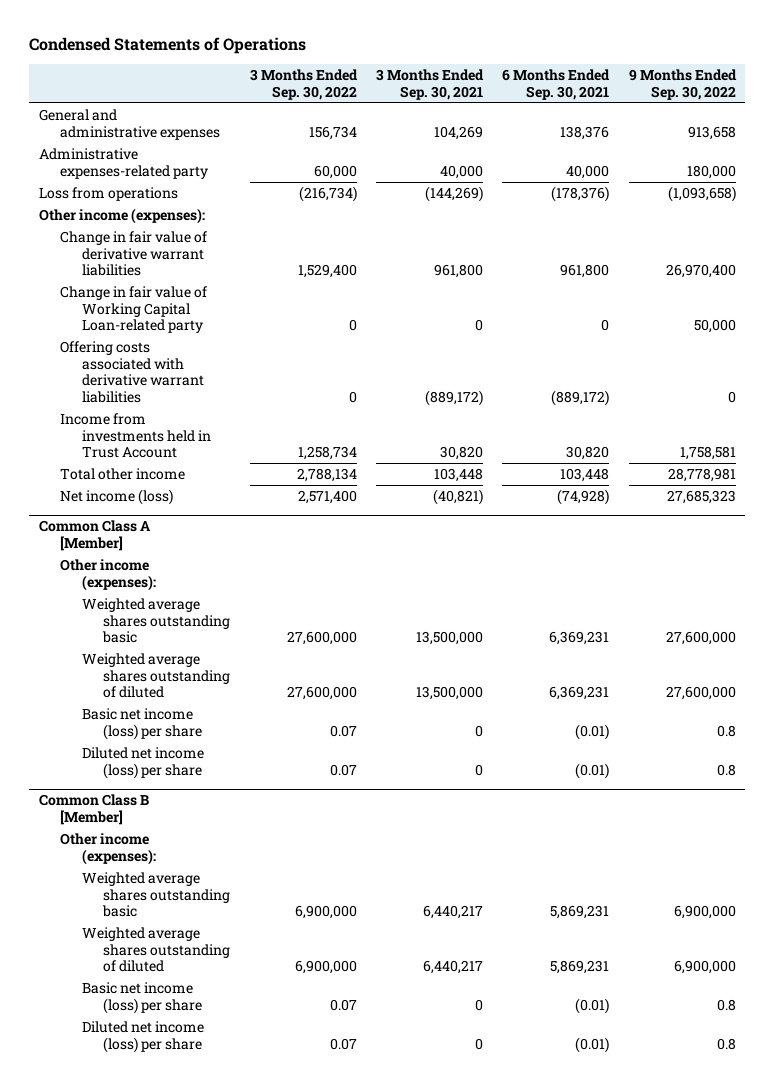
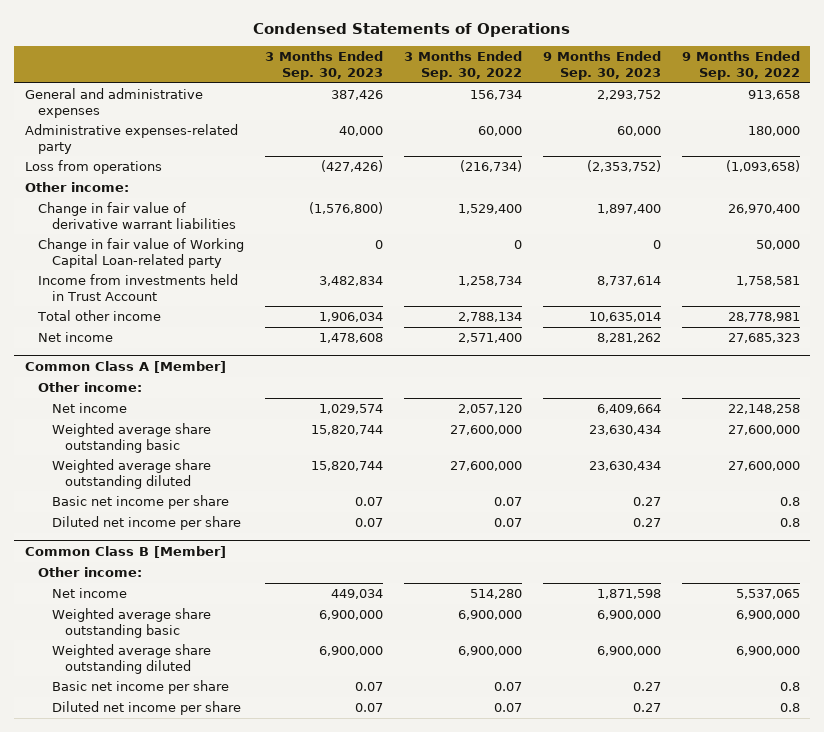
[376,69,485,100] 3 Months Ended Sep. 30, 2021 -> none
[502,69,611,100] 6 Months Ended Sep. 30, 2021 -> none
none -> [265,51,384,80] 3 Months Ended Sep. 30, 2023
none -> [542,51,661,80] 9 Months Ended Sep. 30, 2023
[38,207,205,224] Other income (expenses): -> [24,181,129,192] Other income:
[60,340,204,404] Offering costs associated with derivative warrant liabilities -> none
[60,488,174,505] Net income (loss) -> [38,331,114,342] Net income
[60,558,156,591] Other income (expenses): -> [38,381,143,392] Other income:
none -> [51,402,127,413] Net income
[81,597,231,644] Weighted average shares outstanding basic -> [51,422,211,453] Weighted average share outstanding basic
[81,652,231,699] Weighted average shares outstanding of diluted -> [51,458,211,489] Weighted average share outstanding diluted
[81,707,203,740] Basic net income (loss) per share -> [51,494,229,509] Basic net income per share
[81,746,204,779] Diluted net income (loss) per share -> [51,515,241,530] Diluted net income per share
[60,832,156,865] Other income (expenses): -> [38,566,143,577] Other income:
none -> [51,587,127,598] Net income
[81,871,231,918] Weighted average shares outstanding basic -> [51,607,211,638] Weighted average share outstanding basic
[81,926,231,973] Weighted average shares outstanding of diluted -> [51,643,211,674] Weighted average share outstanding diluted
[81,981,203,1014] Basic net income (loss) per share -> [51,679,229,694] Basic net income per share
[81,1020,204,1053] Diluted net income (loss) per share -> [51,700,241,715] Diluted net income per share

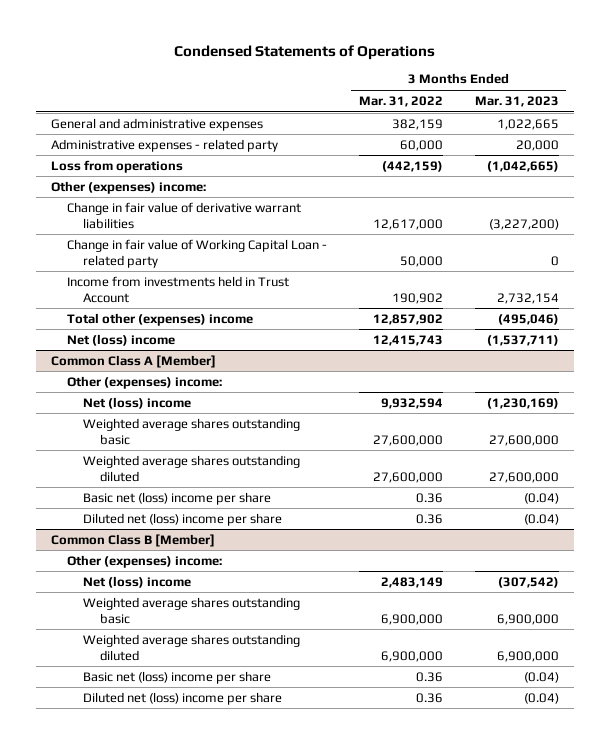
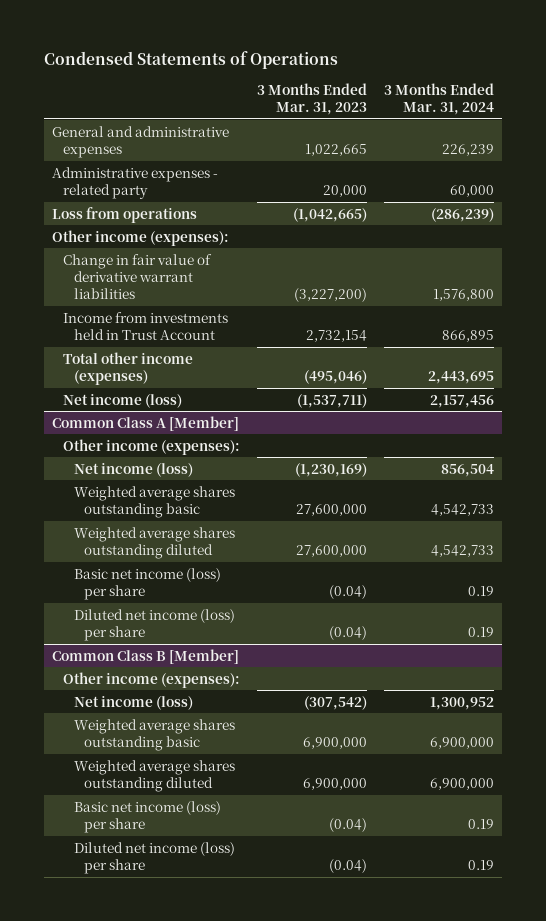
[358,95,443,107] Mar. 31, 2022 -> none
none -> [383,82,494,116] 3 Months Ended Mar. 31, 2024
[51,180,207,194] Other (expenses) income: -> [52,229,230,246] Other income (expenses):
[67,238,328,268] Change in fair value of Working Capital Loan - related party -> none
[67,312,254,326] Total other (expenses) income -> [63,351,194,385] Total other income (expenses)
[67,333,176,346] Net (loss) income -> [63,393,183,408] Net income (loss)
[67,375,223,389] Other (expenses) income: -> [63,438,241,455] Other income (expenses):
[83,396,192,409] Net (loss) income -> [73,462,193,477] Net income (loss)
[83,491,272,505] Basic net (loss) income per share -> [73,567,221,600] Basic net income (loss) per share
[83,512,283,526] Diluted net (loss) income per share -> [73,608,235,641] Diluted net income (loss) per share
[67,554,223,568] Other (expenses) income: -> [63,671,241,688] Other income (expenses):
[83,575,192,588] Net (loss) income -> [73,695,193,710] Net income (loss)
[83,670,272,684] Basic net (loss) income per share -> [73,800,221,833] Basic net income (loss) per share
[83,691,283,705] Diluted net (loss) income per share -> [73,841,235,874] Diluted net income (loss) per share

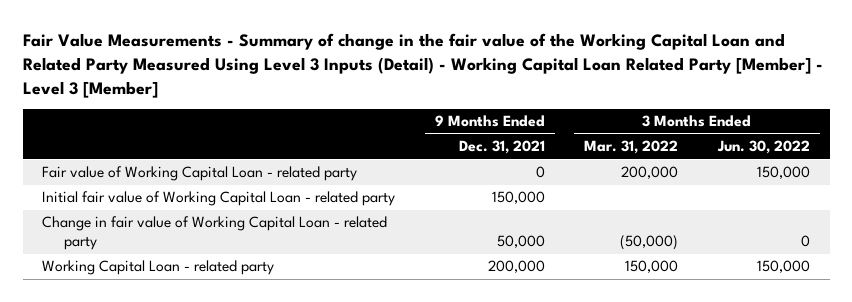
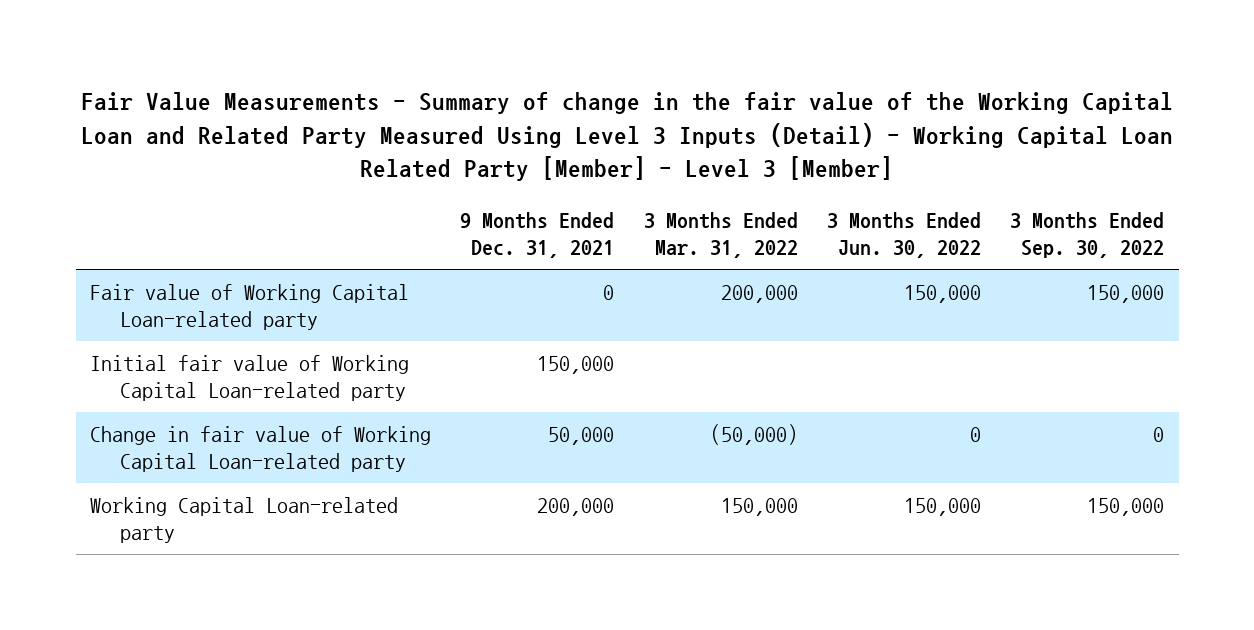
none -> [1010,211,1165,259] 3 Months Ended Sep. 30, 2022
[42,166,358,182] Fair value of Working Capital Loan - related party -> [90,283,410,331] Fair value of Working Capital Loan-related party
[42,191,396,207] Initial fair value of Working Capital Loan - related party -> [90,354,410,402] Initial fair value of Working Capital Loan-related party
[42,216,388,251] Change in fair value of Working Capital Loan - related party -> [90,425,432,473] Change in fair value of Working Capital Loan-related party
[42,260,275,276] Working Capital Loan - related party -> [90,496,399,544] Working Capital Loan-related party

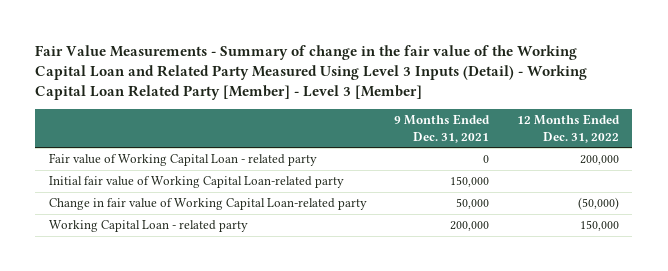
[643,211,798,259] 3 Months Ended Mar. 31, 2022 -> none
[826,211,981,259] 3 Months Ended Jun. 30, 2022 -> none
[1010,211,1165,259] 3 Months Ended Sep. 30, 2022 -> none
none -> [516,114,620,143] 12 Months Ended Dec. 31, 2022
[90,283,410,331] Fair value of Working Capital Loan-related party -> [49,153,318,167] Fair value of Working Capital Loan - related party
[90,496,399,544] Working Capital Loan-related party -> [49,220,249,233] Working Capital Loan - related party

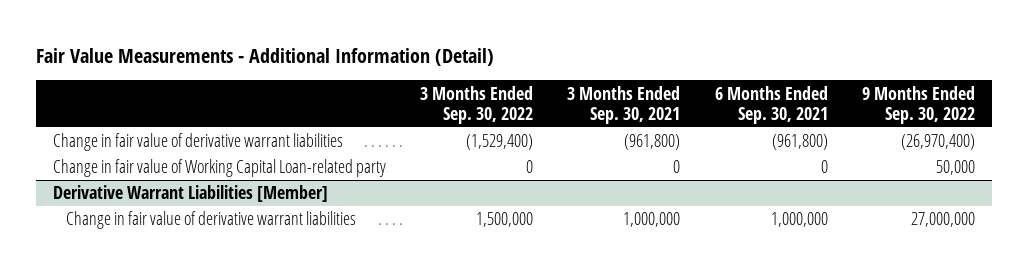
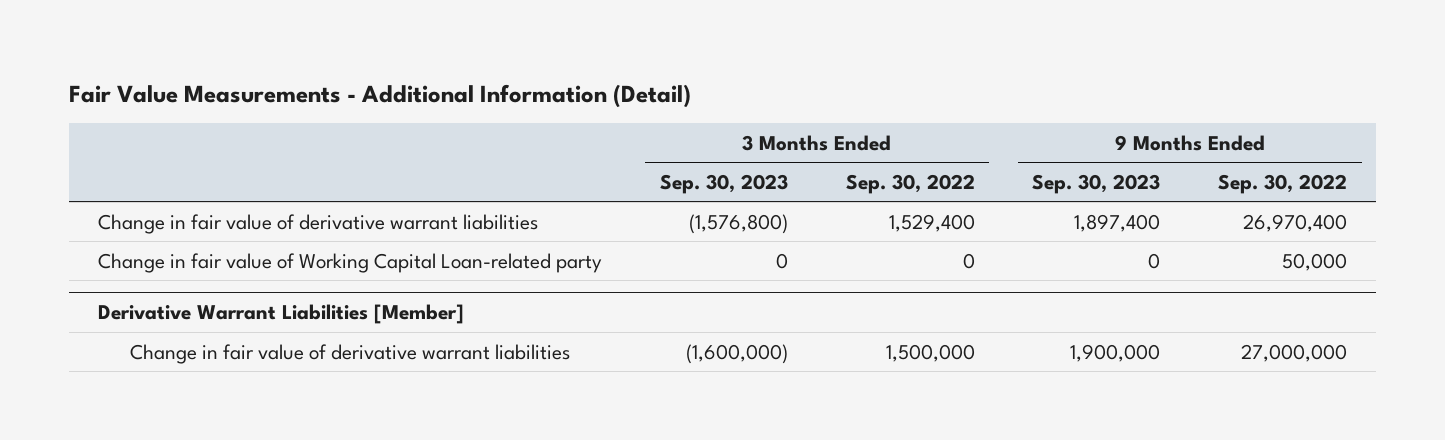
[567,85,681,124] 3 Months Ended Sep. 30, 2021 -> none
[714,85,828,124] 6 Months Ended Sep. 30, 2021 -> none
none -> [659,173,788,194] Sep. 30, 2023
none -> [1032,173,1161,194] Sep. 30, 2023
[466,134,534,151] (1,529,400) -> [888,213,975,232] 1,529,400
[901,134,976,151] (26,970,400) -> [1243,213,1348,232] 26,970,400

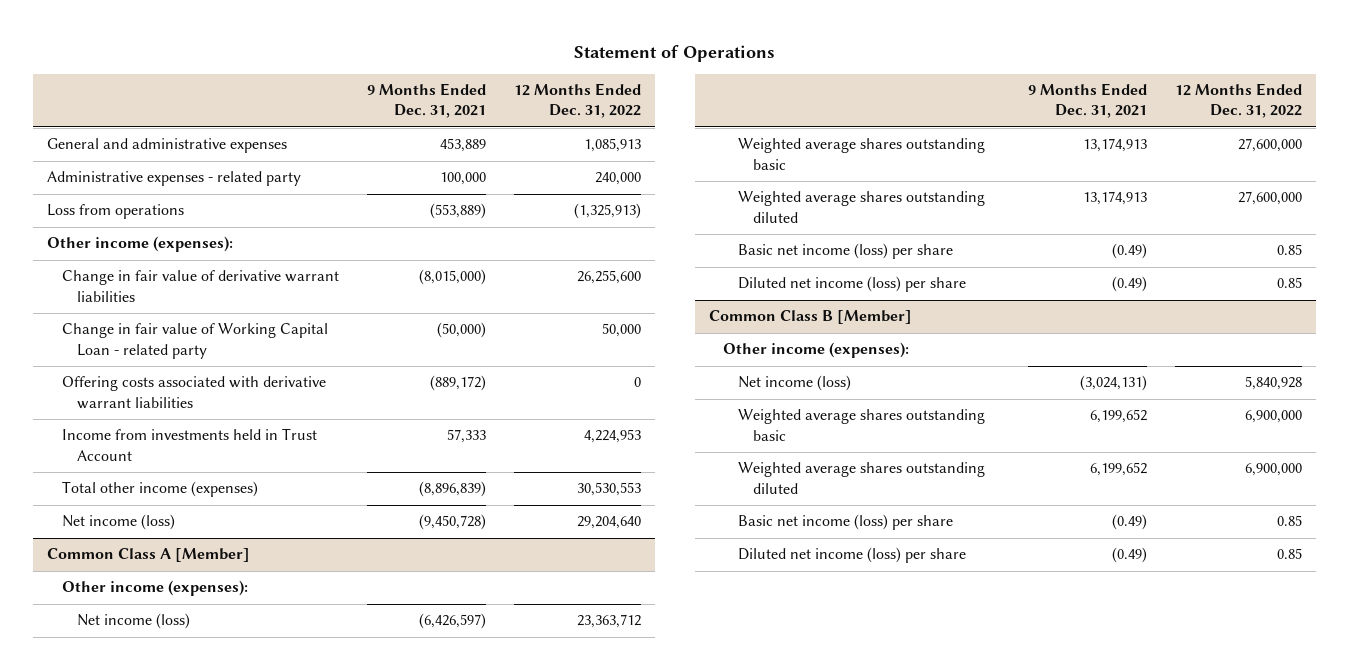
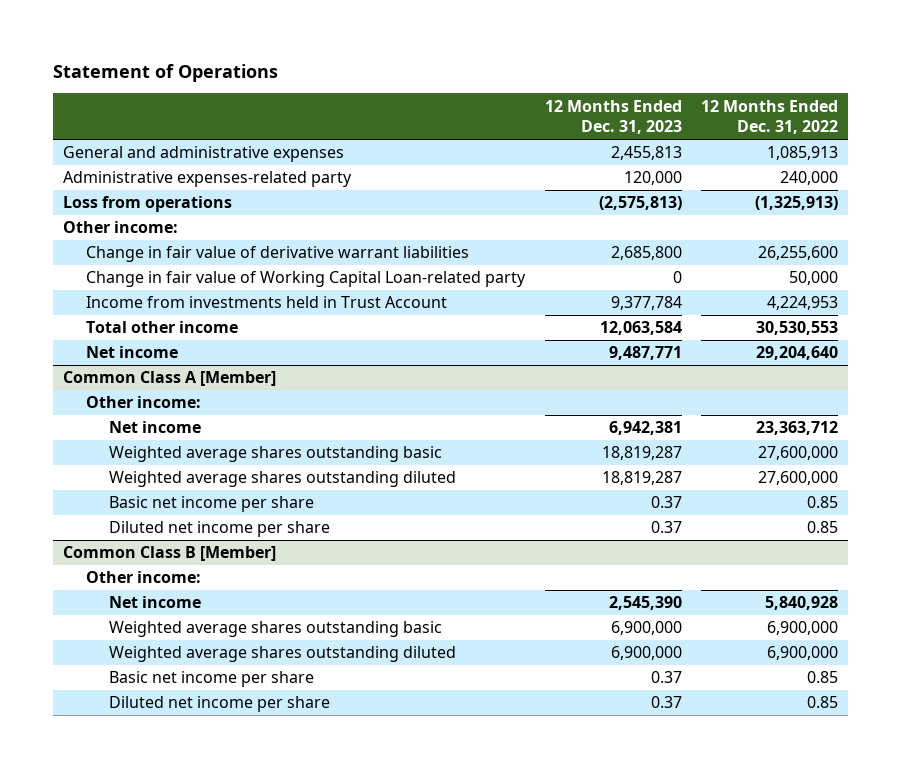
[366,83,486,119] 9 Months Ended Dec. 31, 2021 -> none
none -> [544,99,682,135] 12 Months Ended Dec. 31, 2023
[47,171,302,187] Administrative expenses - related party -> [62,171,352,188] Administrative expenses-related party
[47,236,234,253] Other income (expenses): -> [62,221,178,234] Other income:
[61,376,326,409] Offering costs associated with derivative warrant liabilities -> none
[61,323,328,359] Change in fair value of Working Capital Loan - related party -> [85,271,526,288] Change in fair value of Working Capital Loan-related party
[61,481,258,498] Total other income (expenses) -> [85,321,238,334] Total other income
[61,514,175,531] Net income (loss) -> [85,346,178,359] Net income
[61,580,248,597] Other income (expenses): -> [85,396,201,409] Other income:
[76,613,190,630] Net income (loss) -> [108,421,201,434] Net income
[738,243,954,260] Basic net income (loss) per share -> [108,496,314,513] Basic net income per share
[738,276,967,293] Diluted net income (loss) per share -> [108,521,330,538] Diluted net income per share
[723,342,910,359] Other income (expenses): -> [85,571,201,584] Other income:
[738,375,852,392] Net income (loss) -> [108,596,201,609] Net income
[738,514,954,531] Basic net income (loss) per share -> [108,671,314,688] Basic net income per share
[738,547,967,564] Diluted net income (loss) per share -> [108,696,330,713] Diluted net income per share

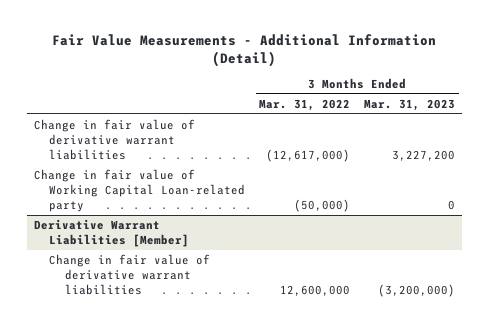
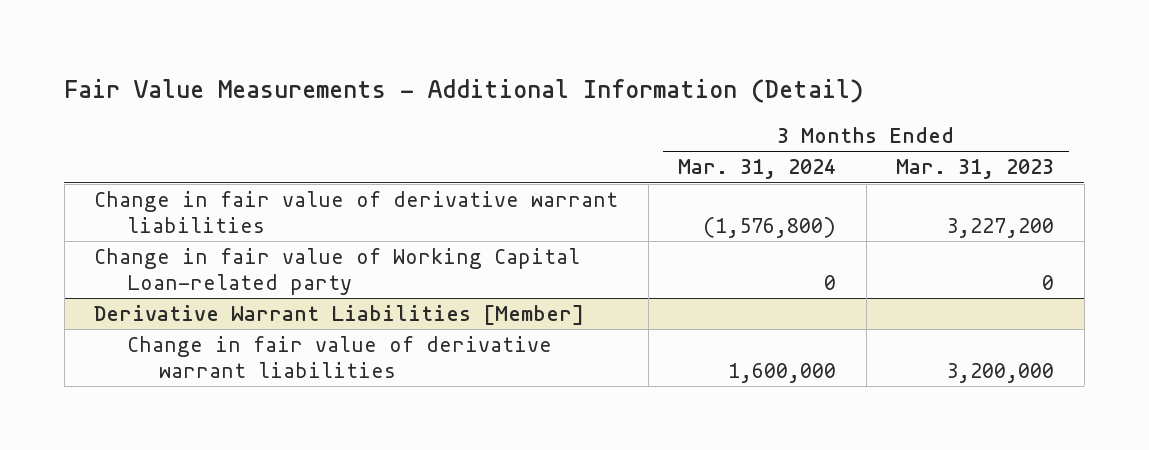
[259,98,351,111] Mar. 31, 2022 -> none
none -> [678,159,837,180] Mar. 31, 2024
[378,283,456,297] (3,200,000) -> [946,363,1055,384] 3,200,000

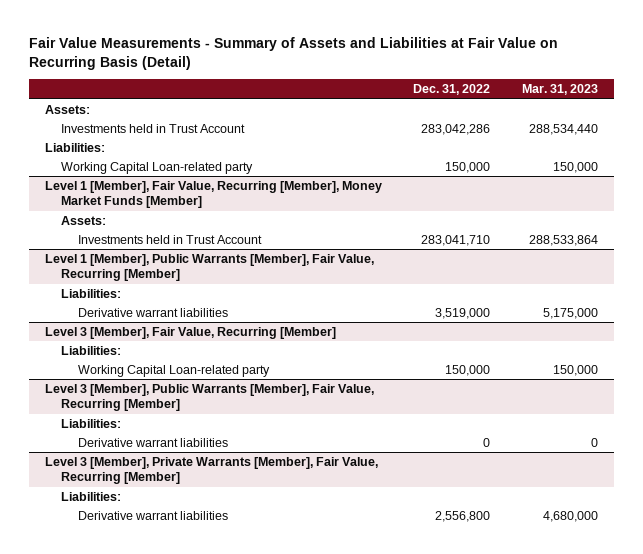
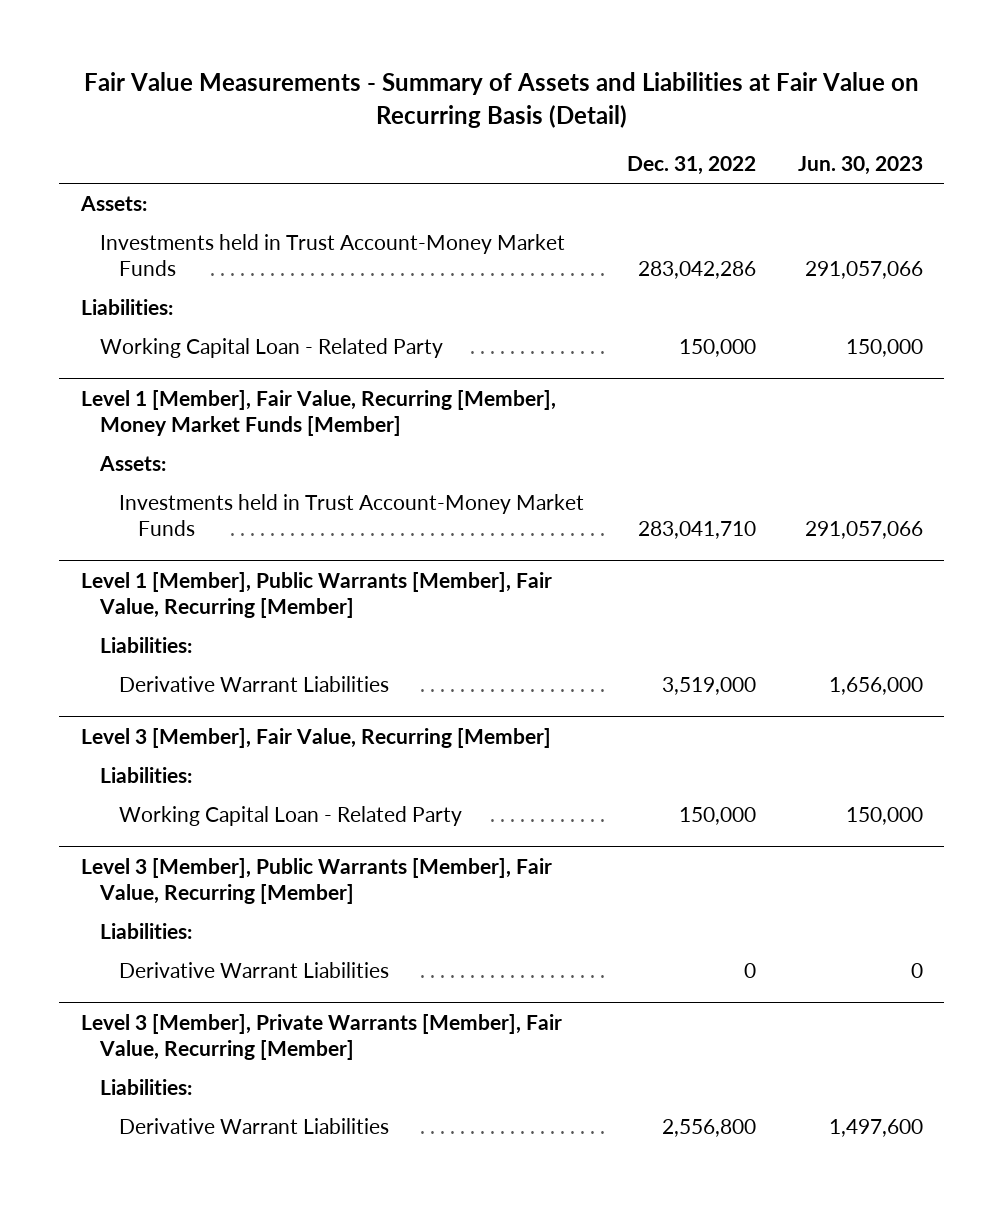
[521,84,598,96] Mar. 31, 2023 -> none
none -> [798,156,924,176] Jun. 30, 2023
[61,123,246,133] Investments held in Trust Account -> [99,234,565,276] Investments held in Trust Account-Money Market Funds
[61,161,254,174] Working Capital Loan-related party -> [99,338,443,359] Working Capital Loan - Related Party
[78,234,263,244] Investments held in Trust Account -> [119,494,585,536] Investments held in Trust Account-Money Market Funds
[78,307,229,317] Derivative warrant liabilities -> [119,676,390,693] Derivative Warrant Liabilities
[78,364,271,377] Working Capital Loan-related party -> [119,806,463,827] Working Capital Loan - Related Party
[78,437,229,447] Derivative warrant liabilities -> [119,962,390,979] Derivative Warrant Liabilities
[78,510,229,520] Derivative warrant liabilities -> [119,1118,390,1135] Derivative Warrant Liabilities

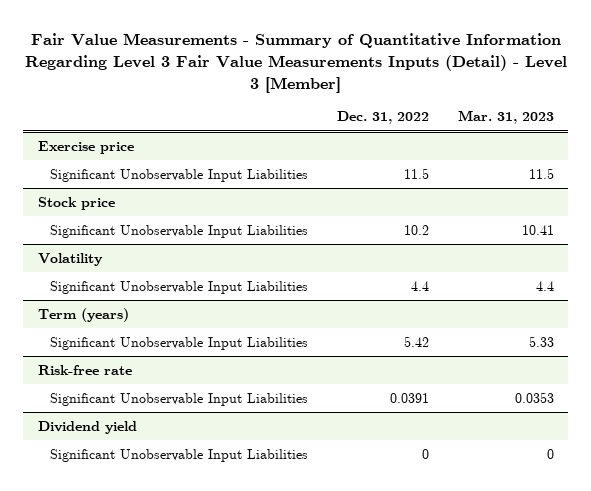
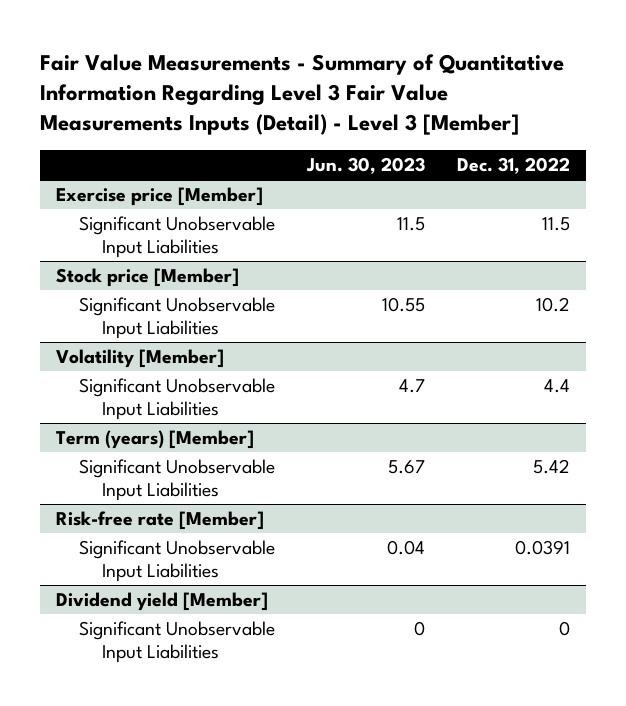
[457,110,554,125] Mar. 31, 2023 -> none
none -> [306,156,426,174] Jun. 30, 2023
[37,140,134,154] Exercise price -> [55,187,263,207] Exercise price [Member]
[37,196,115,210] Stock price -> [55,268,239,288] Stock price [Member]
[37,252,103,266] Volatility -> [55,349,224,369] Volatility [Member]
[37,307,129,322] Term (years) -> [55,430,254,450] Term (years) [Member]
[37,364,132,375] Risk-free rate -> [55,511,264,531] Risk-free rate [Member]
[37,420,137,434] Dividend yield -> [55,592,268,612] Dividend yield [Member]

